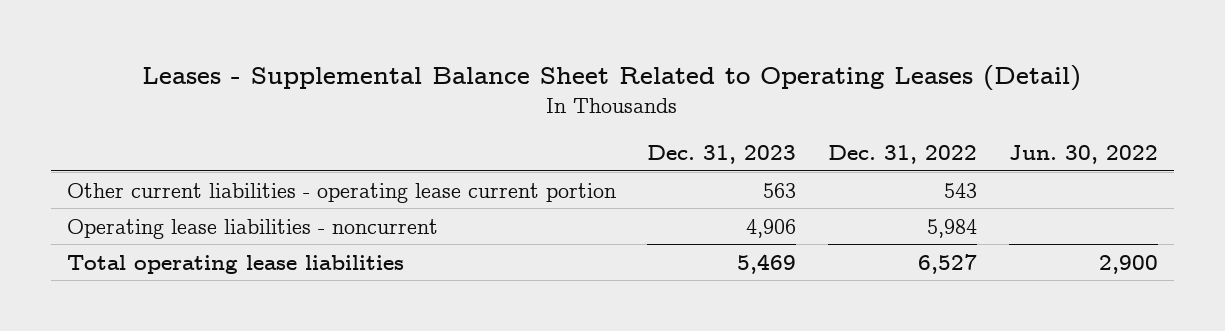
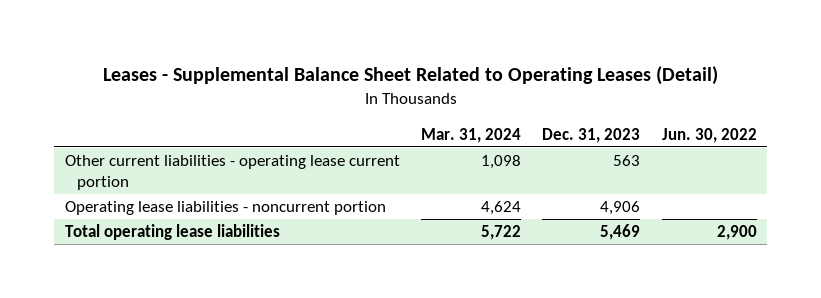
[828,144,978,164] Dec. 31, 2022 -> none
none -> [420,127,521,143] Mar. 31, 2024
[66,218,438,239] Operating lease liabilities - noncurrent -> [64,201,386,216] Operating lease liabilities - noncurrent portion

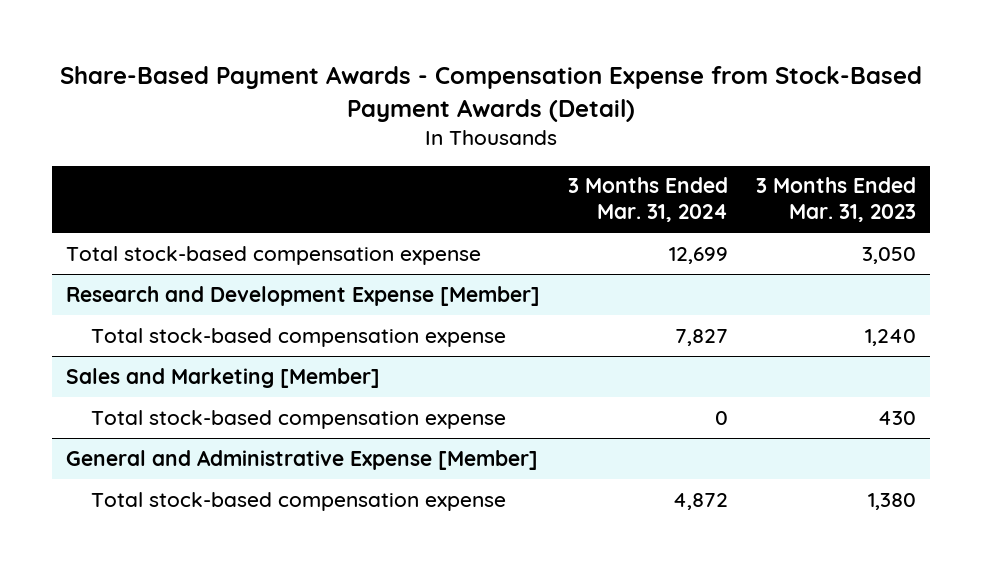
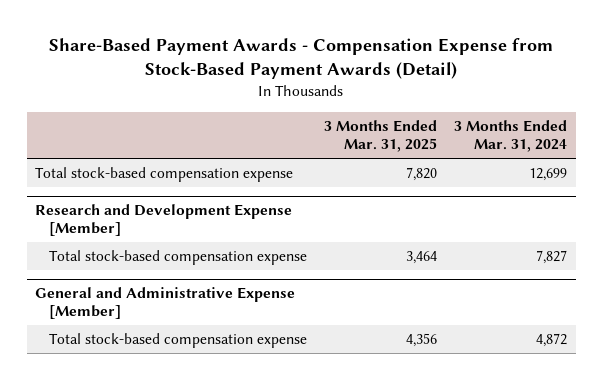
[755,177,916,223] 3 Months Ended Mar. 31, 2023 -> none
none -> [324,119,438,153] 3 Months Ended Mar. 31, 2025
[65,367,380,388] Sales and Marketing [Member] -> none
[90,409,506,429] Total stock-based compensation expense -> none

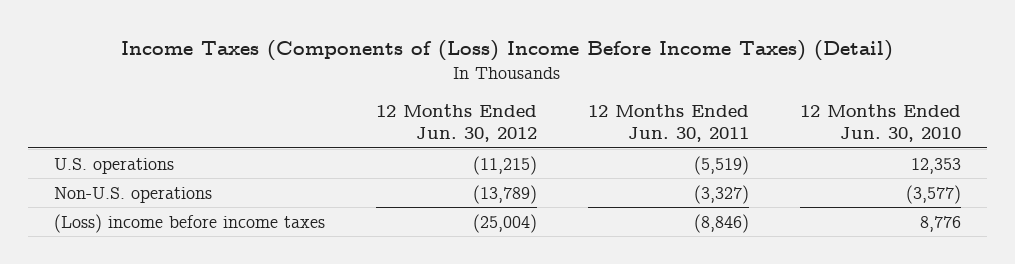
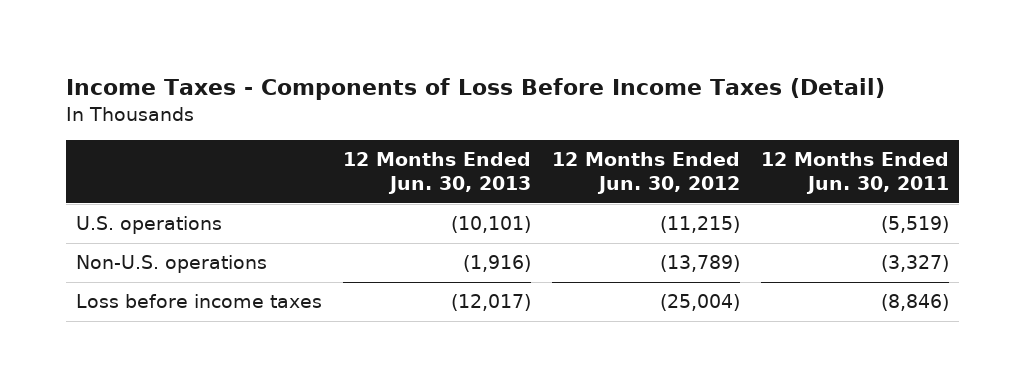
[121,40,894,62] Income Taxes (Components of (Loss) Income Before Income Taxes) (Detail) -> [65,78,885,101] Income Taxes - Components of Loss Before Income Taxes (Detail)
[800,103,962,143] 12 Months Ended Jun. 30, 2010 -> none
none -> [342,151,531,195] 12 Months Ended Jun. 30, 2013
[53,213,325,233] (Loss) income before income taxes -> [76,294,323,309] Loss before income taxes

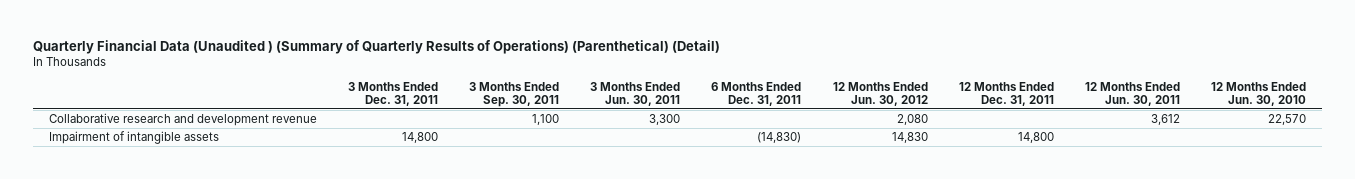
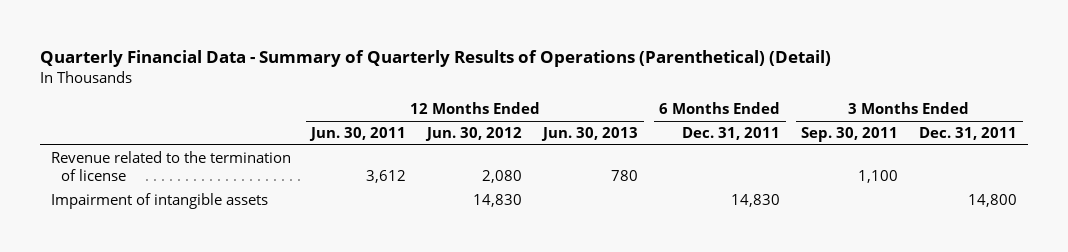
[33,39,721,54] Quarterly Financial Data (Unaudited ) (Summary of Quarterly Results of Operations) (Parenthetical) (Detail) -> [40,49,832,67] Quarterly Financial Data - Summary of Quarterly Results of Operations (Parenthetical) (Detail)
[590,81,681,107] 3 Months Ended Jun. 30, 2011 -> none
[958,81,1054,107] 12 Months Ended Dec. 31, 2011 -> none
[1211,81,1307,107] 12 Months Ended Jun. 30, 2010 -> none
none -> [541,127,639,142] Jun. 30, 2013
[48,113,317,127] Collaborative research and development revenue -> [50,151,291,182] Revenue related to the termination of license
[757,132,802,144] (14,830) -> [731,194,781,208] 14,830

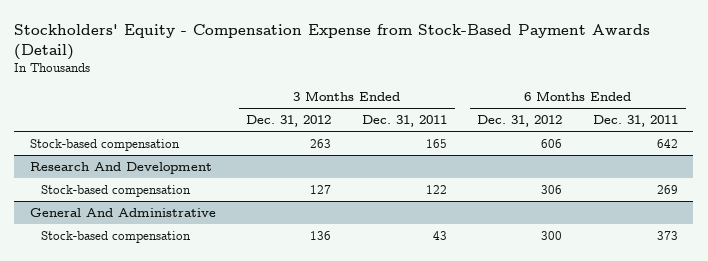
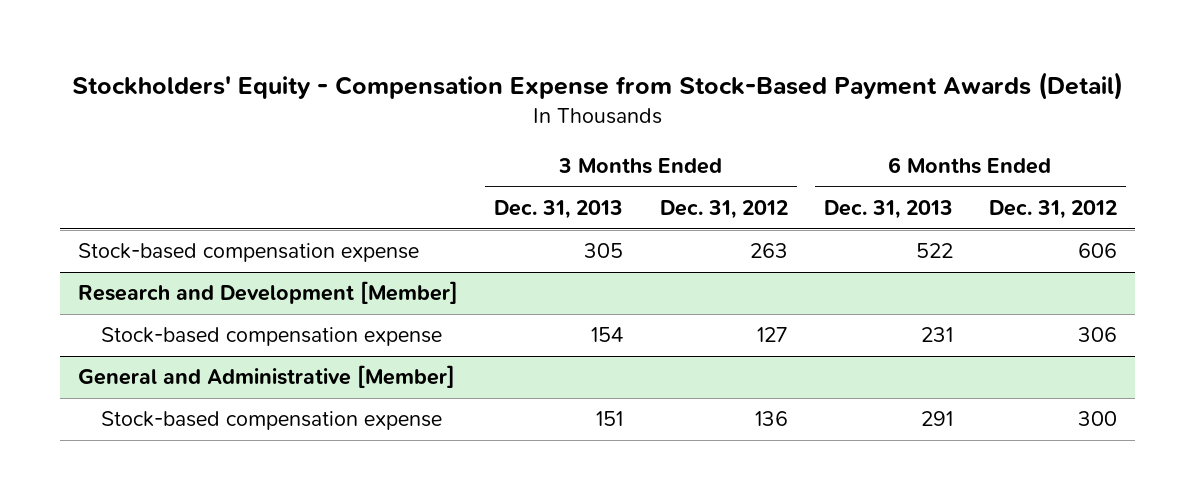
[361,115,447,128] Dec. 31, 2011 -> none
[593,115,679,128] Dec. 31, 2011 -> none
none -> [494,200,624,220] Dec. 31, 2013
none -> [823,200,953,220] Dec. 31, 2013
[29,138,180,151] Stock-based compensation -> [78,243,420,263] Stock-based compensation expense
[29,161,212,174] Research And Development -> [78,281,459,305] Research and Development [Member]
[41,184,192,197] Stock-based compensation -> [101,327,443,347] Stock-based compensation expense
[29,207,216,217] General And Administrative -> [78,365,456,389] General and Administrative [Member]
[41,230,192,243] Stock-based compensation -> [101,411,443,431] Stock-based compensation expense

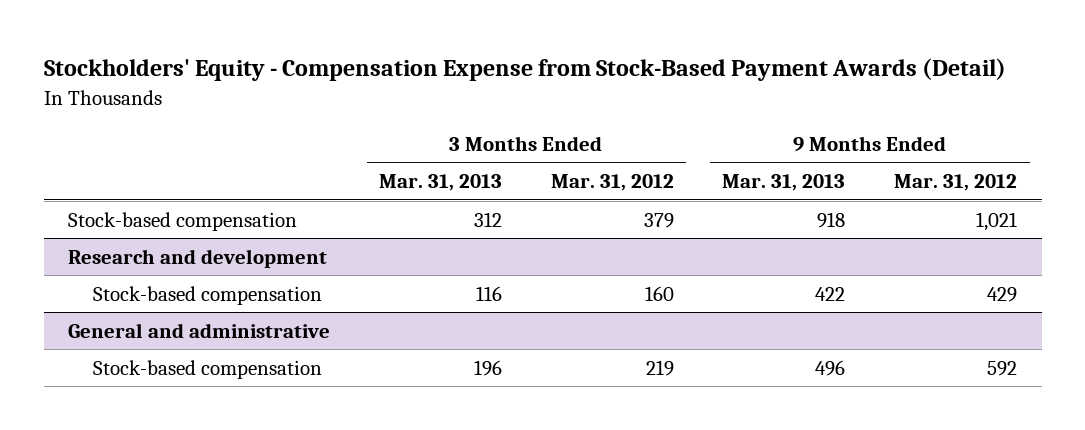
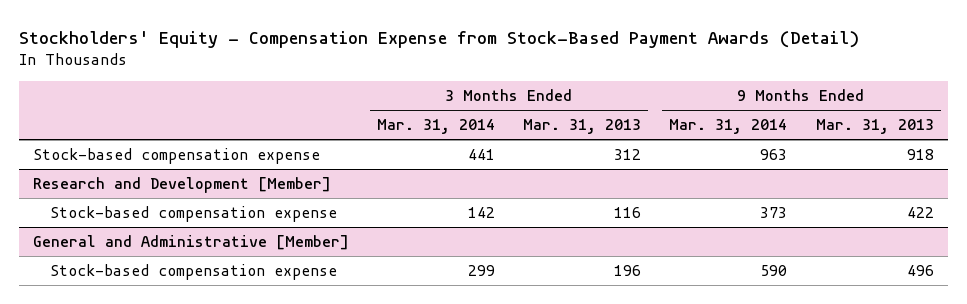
[550,174,674,192] Mar. 31, 2012 -> none
[894,174,1018,192] Mar. 31, 2012 -> none
none -> [377,119,496,135] Mar. 31, 2014
none -> [669,119,788,135] Mar. 31, 2014
[67,211,297,231] Stock-based compensation -> [33,148,321,165] Stock-based compensation expense
[67,248,327,268] Research and development -> [33,177,332,194] Research and Development [Member]
[93,285,323,305] Stock-based compensation -> [49,206,337,223] Stock-based compensation expense
[67,322,330,338] General and administrative -> [33,235,350,251] General and Administrative [Member]
[93,359,323,379] Stock-based compensation -> [49,264,337,281] Stock-based compensation expense

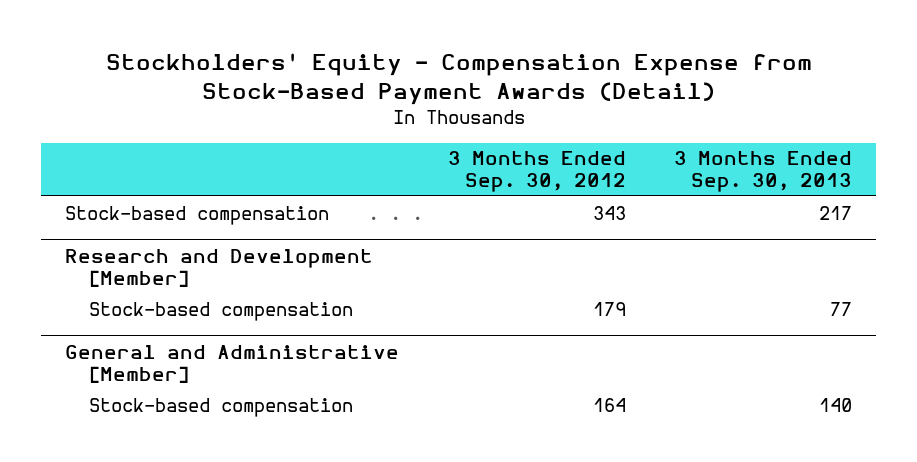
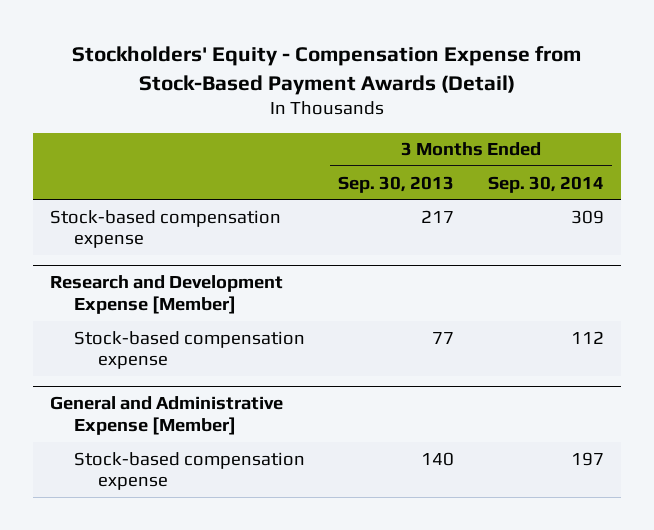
[447,151,626,193] 3 Months Ended Sep. 30, 2012 -> none
none -> [487,175,604,193] Sep. 30, 2014
[65,205,330,225] Stock-based compensation -> [49,209,281,249] Stock-based compensation expense
[65,248,374,287] Research and Development [Member] -> [49,275,283,314] Research and Development Expense [Member]
[89,301,354,321] Stock-based compensation -> [73,330,305,370] Stock-based compensation expense
[65,344,400,383] General and Administrative [Member] -> [49,396,283,435] General and Administrative Expense [Member]
[89,397,354,417] Stock-based compensation -> [73,451,305,491] Stock-based compensation expense

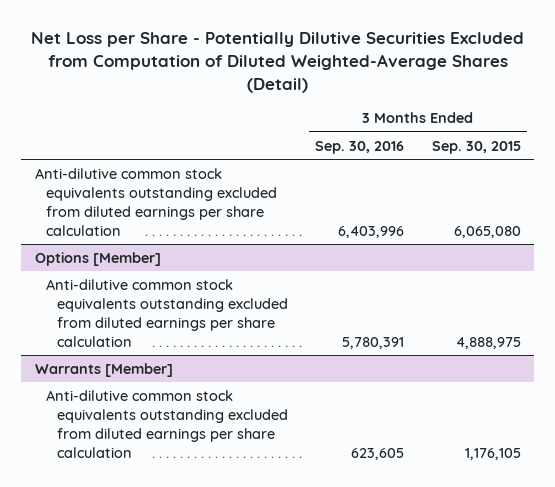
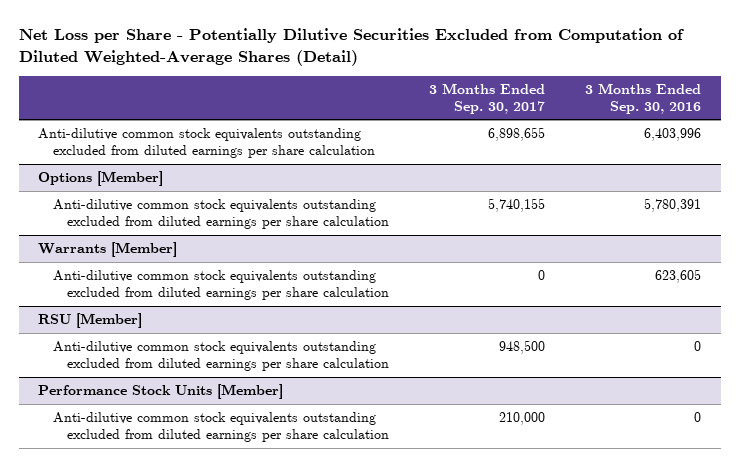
[431,140,521,154] Sep. 30, 2015 -> none
none -> [428,82,545,114] 3 Months Ended Sep. 30, 2017
none -> [38,313,143,329] RSU [Member]
none -> [52,341,390,371] Anti-dilutive common stock equivalents outstanding excluded from diluted earnings per share calculation
none -> [38,384,284,400] Performance Stock Units [Member]
none -> [52,412,390,442] Anti-dilutive common stock equivalents outstanding excluded from diluted earnings per share calculation

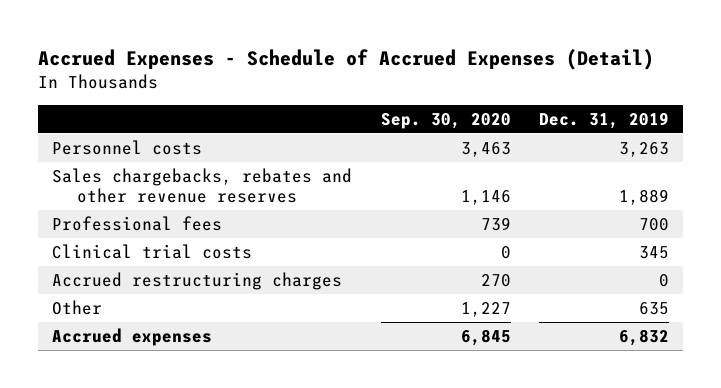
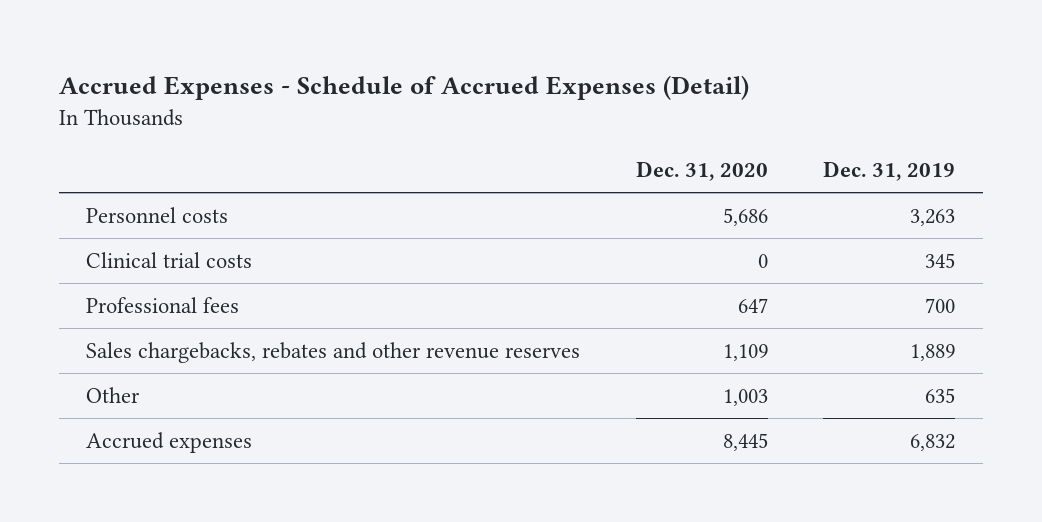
[380,112,511,129] Sep. 30, 2020 -> none
none -> [635,161,768,182] Dec. 31, 2020
[52,271,343,290] Accrued restructuring charges -> none
[52,215,223,231] Professional fees -> [86,296,240,313] Professional fees
[52,167,353,204] Sales chargebacks, rebates and other revenue reserves -> [86,341,581,363] Sales chargebacks, rebates and other revenue reserves

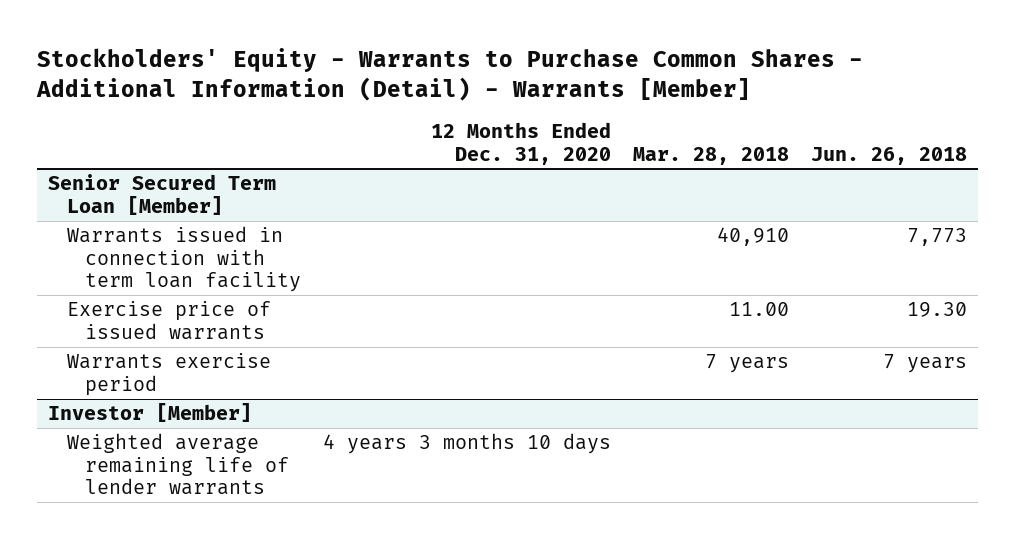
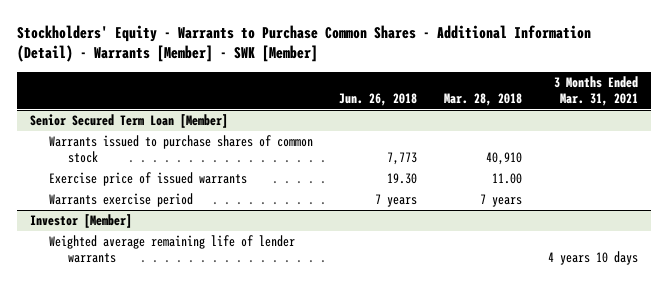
[36,48,864,102] Stockholders' Equity - Warrants to Purchase Common Shares - Additional Information (Detail) - Warrants [Member] -> [17,24,592,63] Stockholders' Equity - Warrants to Purchase Common Shares - Additional Information (Detail) - Warrants [Member] - SWK [Member]
[430,122,611,165] 12 Months Ended Dec. 31, 2020 -> none
none -> [554,75,639,107] 3 Months Ended Mar. 31, 2021
[66,226,301,293] Warrants issued in connection with term loan facility -> [49,135,314,164] Warrants issued to purchase shares of common stock

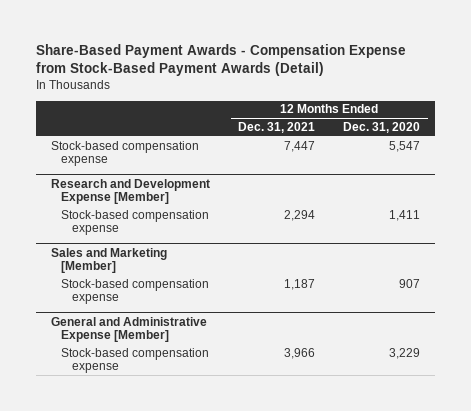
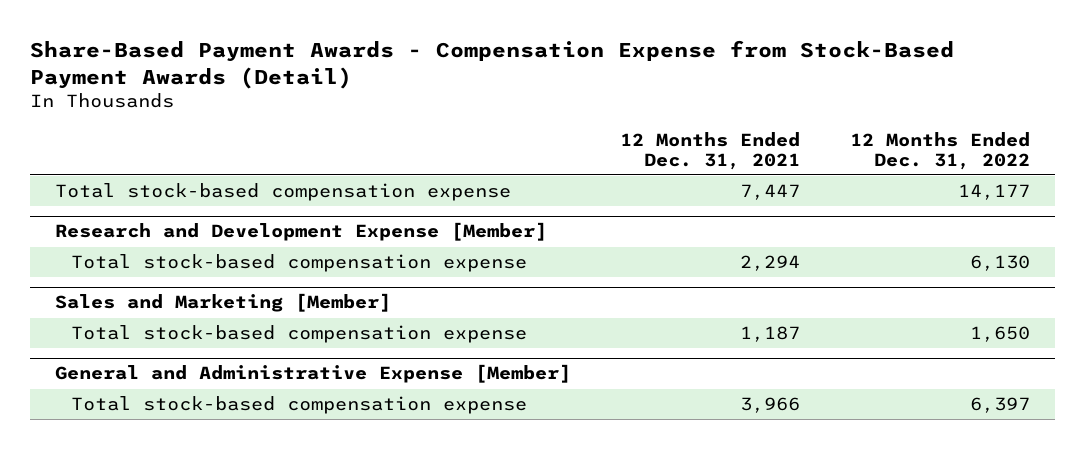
[343,121,421,133] Dec. 31, 2020 -> none
none -> [850,131,1031,170] 12 Months Ended Dec. 31, 2022
[50,140,199,167] Stock-based compensation expense -> [54,183,511,202] Total stock-based compensation expense
[61,209,210,236] Stock-based compensation expense -> [70,254,527,273] Total stock-based compensation expense
[61,278,210,305] Stock-based compensation expense -> [70,325,527,344] Total stock-based compensation expense
[61,347,210,374] Stock-based compensation expense -> [70,396,527,415] Total stock-based compensation expense

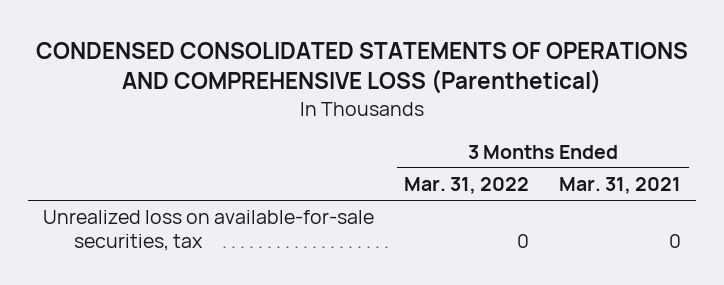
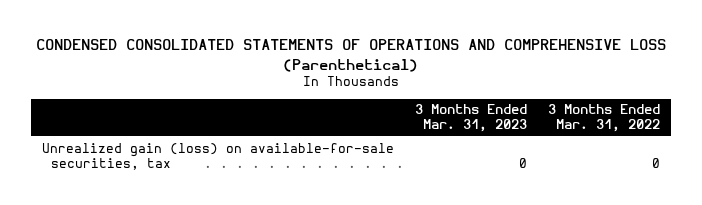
[559,177,682,195] Mar. 31, 2021 -> none
none -> [415,104,528,133] 3 Months Ended Mar. 31, 2023
[43,210,375,252] Unrealized loss on available-for-sale securities, tax -> [41,142,394,170] Unrealized gain (loss) on available-for-sale securities, tax

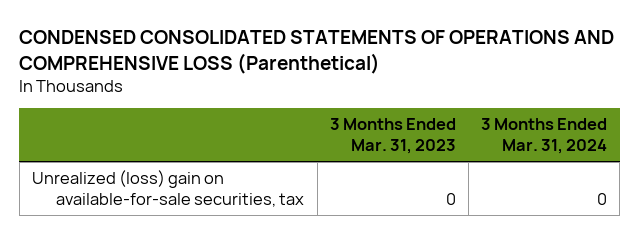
[548,104,661,133] 3 Months Ended Mar. 31, 2022 -> none
none -> [481,118,608,154] 3 Months Ended Mar. 31, 2024
[41,142,394,170] Unrealized gain (loss) on available-for-sale securities, tax -> [31,170,305,207] Unrealized (loss) gain on available-for-sale securities, tax

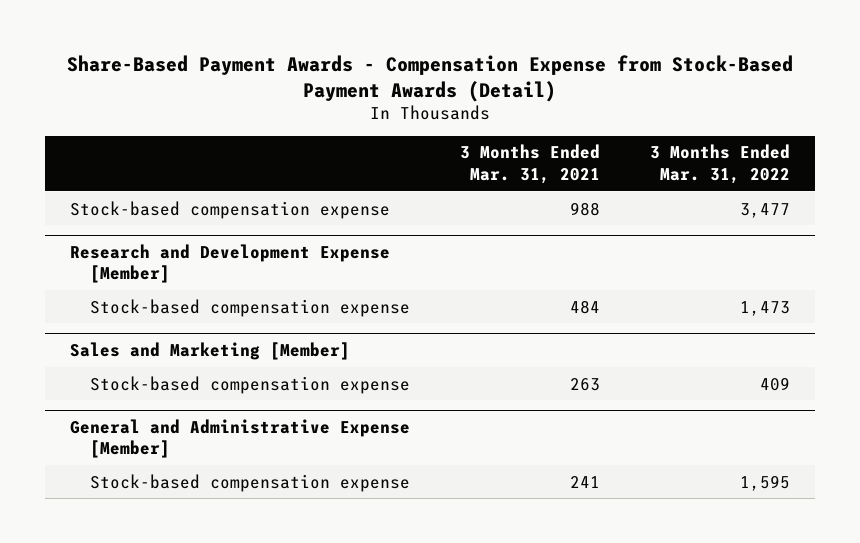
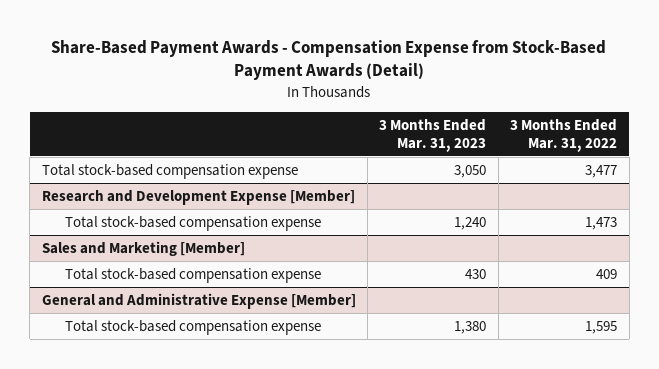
[460,144,601,184] 3 Months Ended Mar. 31, 2021 -> none
none -> [379,118,487,152] 3 Months Ended Mar. 31, 2023
[69,200,390,219] Stock-based compensation expense -> [41,164,298,180] Total stock-based compensation expense
[90,298,411,317] Stock-based compensation expense -> [64,216,321,232] Total stock-based compensation expense
[90,375,411,394] Stock-based compensation expense -> [64,268,321,284] Total stock-based compensation expense
[90,473,411,492] Stock-based compensation expense -> [64,320,321,336] Total stock-based compensation expense

